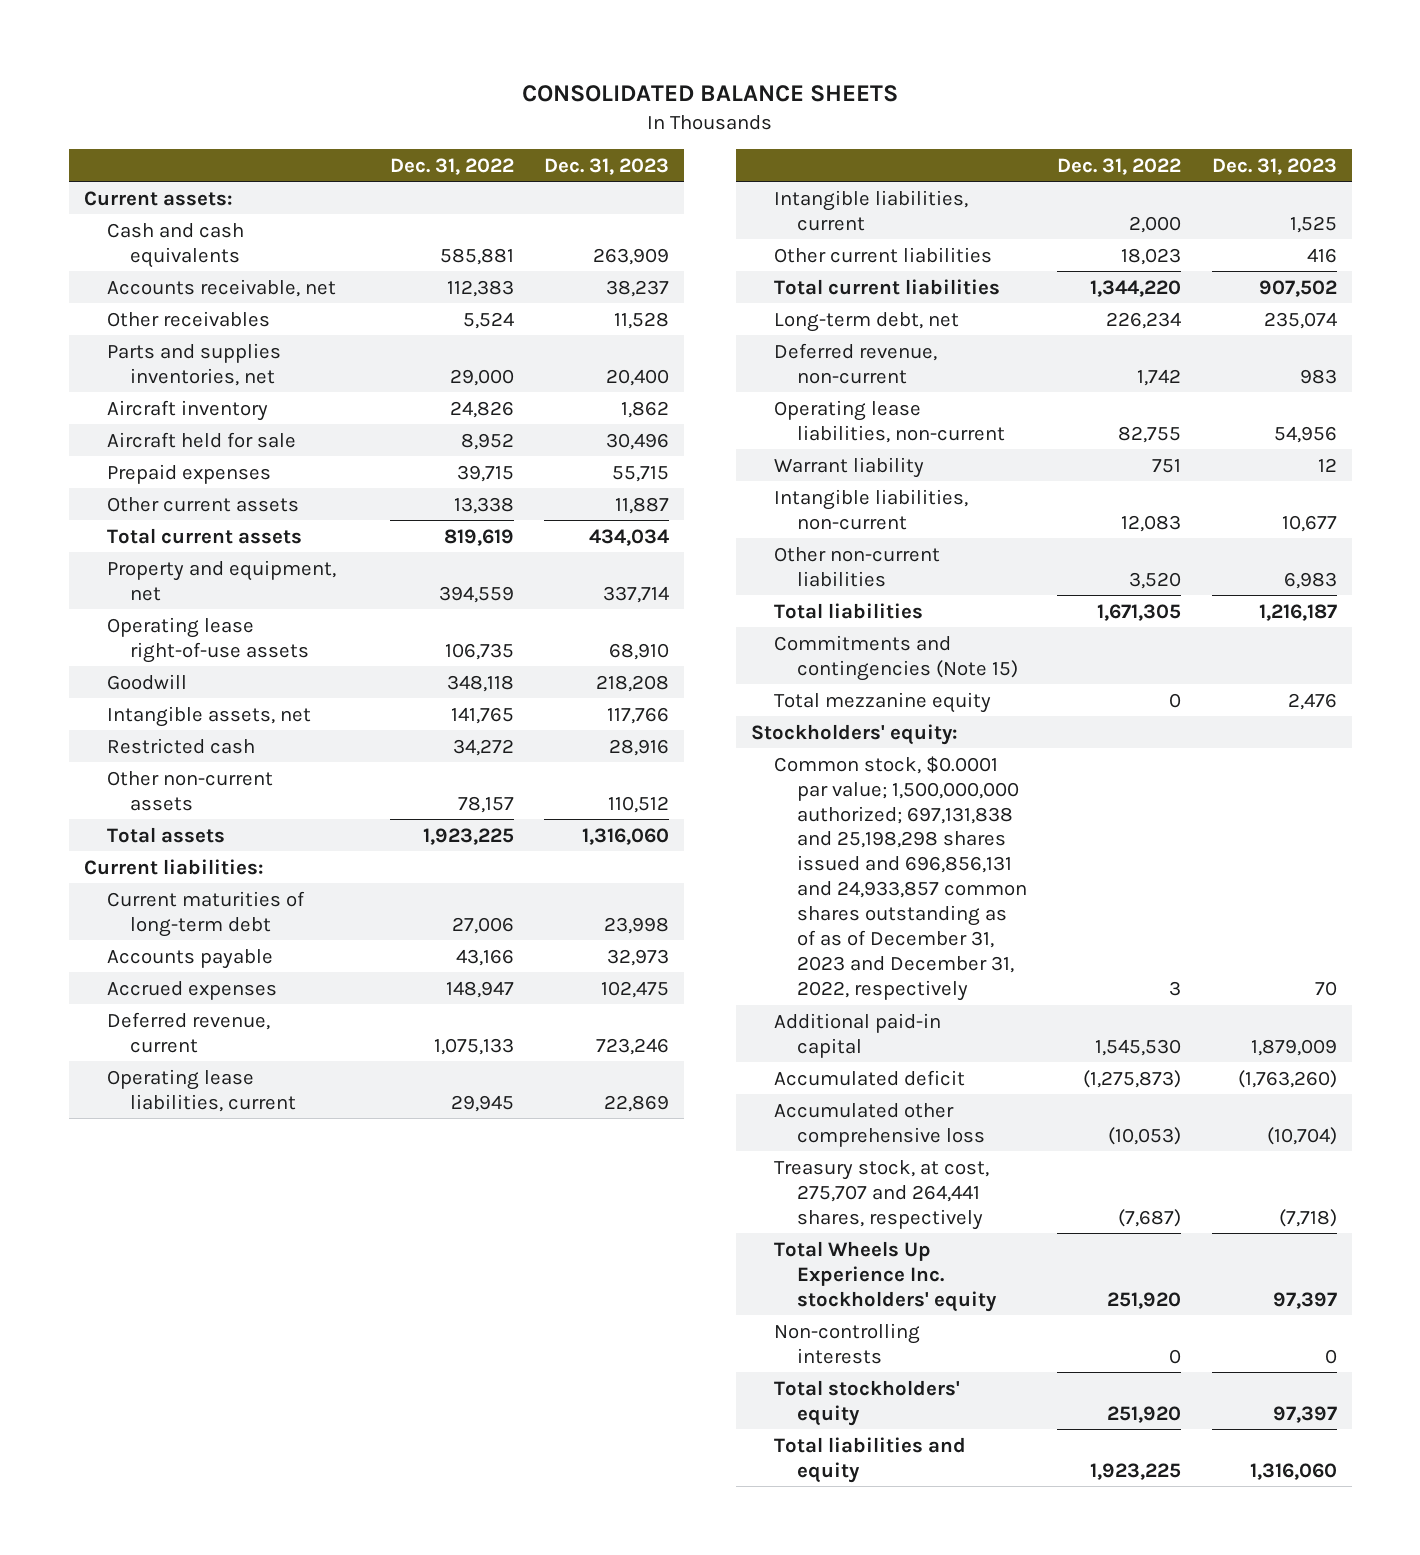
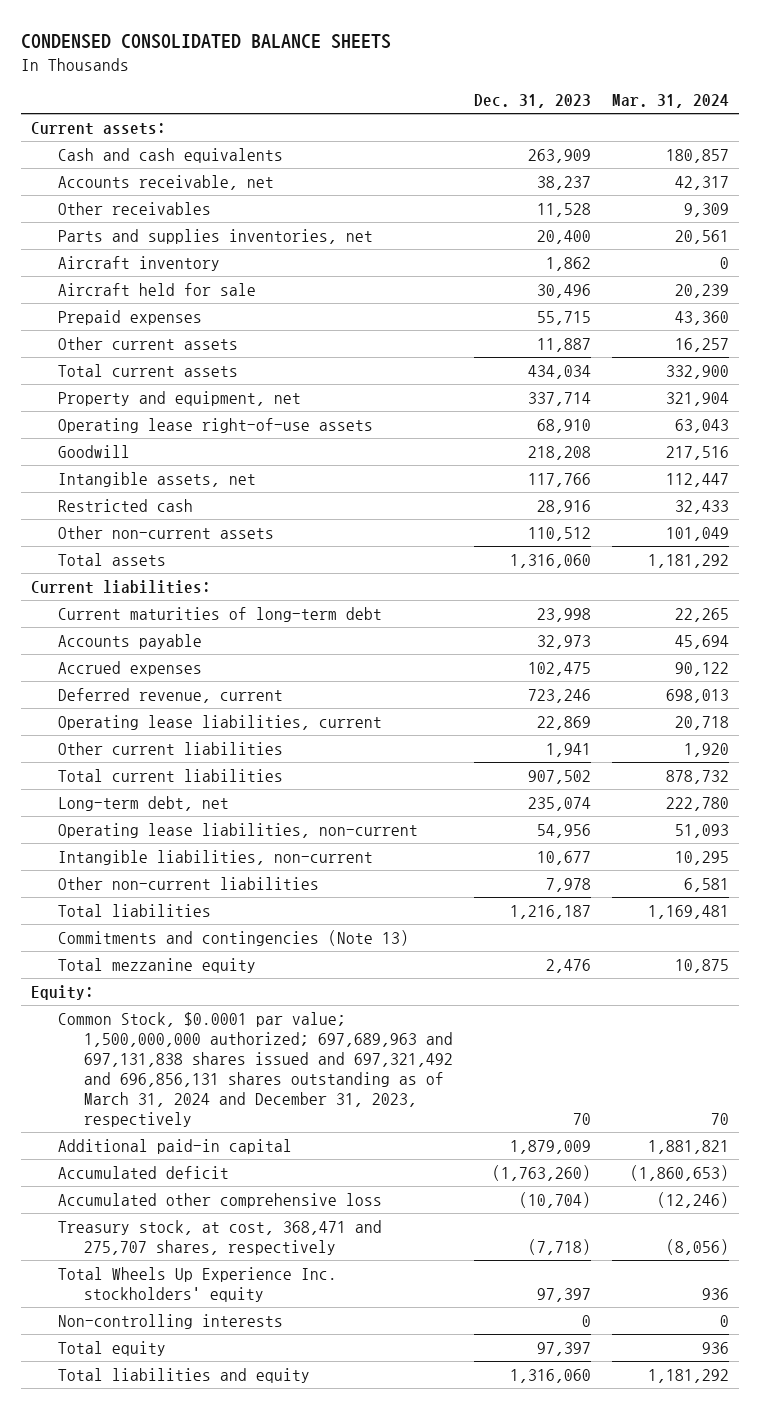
[522,84,899,102] CONSOLIDATED BALANCE SHEETS -> [20,33,391,49] CONDENSED CONSOLIDATED BALANCE SHEETS
[390,157,515,175] Dec. 31, 2022 -> none
none -> [611,94,729,109] Mar. 31, 2024
[774,189,969,231] Intangible liabilities, current -> none
[1306,247,1337,263] 416 -> [546,742,592,757] 1,941
[774,342,938,384] Deferred revenue, non-current -> none
[774,456,925,478] Warrant liability -> none
[1283,571,1337,589] 6,983 -> [546,877,592,892] 7,978
[774,634,1019,681] Commitments and contingencies (Note 15) -> [57,929,409,946] Commitments and contingencies (Note 13)
[751,723,959,745] Stockholders' equity: -> [31,984,95,1000] Equity:
[774,755,1028,1002] Common stock, $0.0001 par value; 1,500,000,000 authorized; 697,131,838 and 25,198,298 shares issued and 696,856,131 and 24,933,857 common shares outstanding as of as of December 31, 2023 and December 31, 2022, respectively -> [57,1011,454,1128] Common Stock, $0.0001 par value; 1,500,000,000 authorized; 697,689,963 and 697,131,838 shares issued and 697,321,492 and 696,856,131 shares outstanding as of March 31, 2024 and December 31, 2023, respectively
[774,1159,990,1230] Treasury stock, at cost, 275,707 and 264,441 shares, respectively -> [57,1219,382,1255] Treasury stock, at cost, 368,471 and 275,707 shares, respectively
[774,1379,961,1426] Total stockholders' equity -> [57,1340,166,1356] Total equity

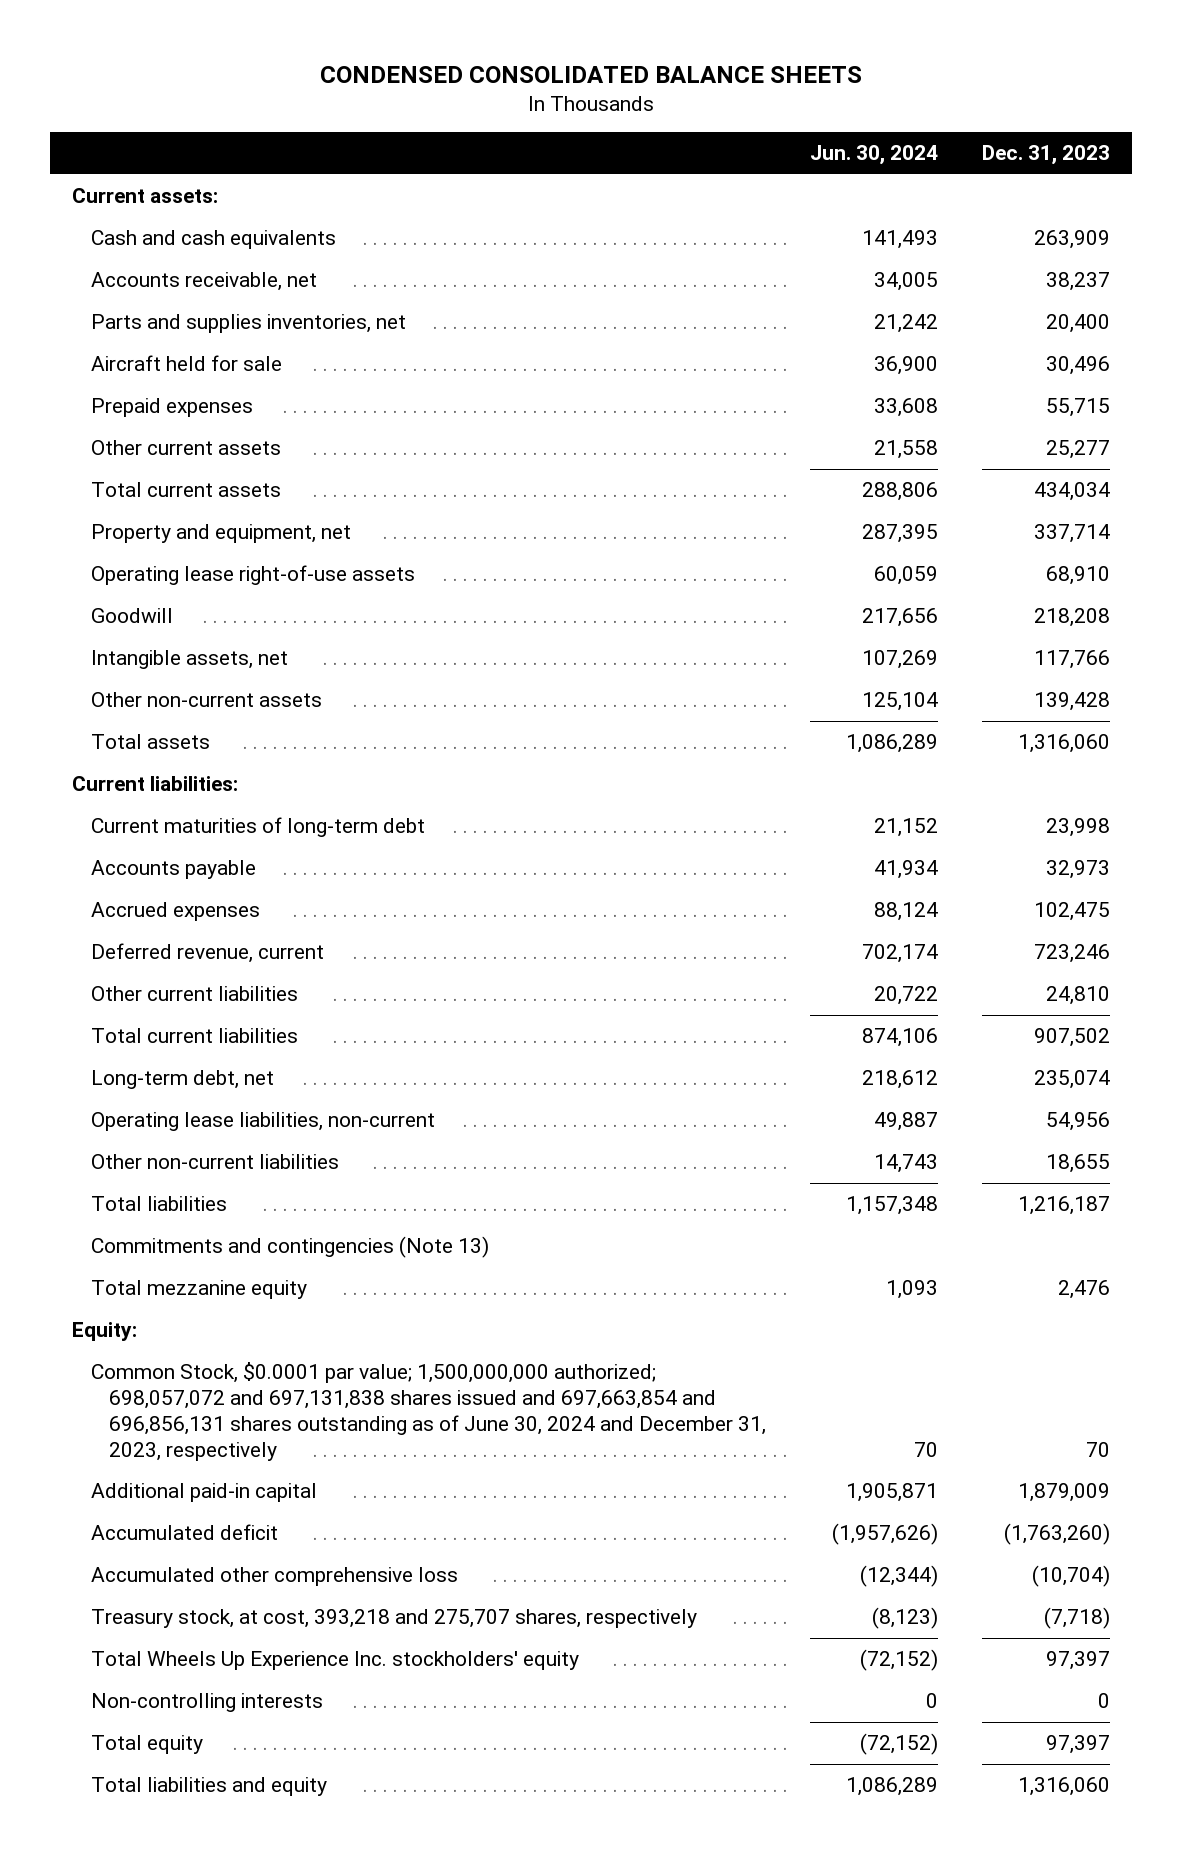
[611,94,729,109] Mar. 31, 2024 -> none
none -> [810,145,939,166] Jun. 30, 2024
[57,201,211,215] Other receivables -> none
[57,255,220,271] Aircraft inventory -> none
[537,337,592,352] 11,887 -> [1046,440,1111,460] 25,277
[57,498,193,512] Restricted cash -> none
[528,526,592,541] 110,512 -> [1034,692,1111,712] 139,428
[57,714,382,730] Operating lease liabilities, current -> none
[546,742,592,757] 1,941 -> [1046,986,1111,1006] 24,810
[57,849,373,865] Intangible liabilities, non-current -> none
[546,877,592,892] 7,978 -> [1046,1154,1111,1174] 18,655
[57,1011,454,1128] Common Stock, $0.0001 par value; 1,500,000,000 authorized; 697,689,963 and 697,131,838 shares issued and 697,321,492 and 696,856,131 shares outstanding as of March 31, 2024 and December 31, 2023, respectively -> [90,1362,766,1462] Common Stock, $0.0001 par value; 1,500,000,000 authorized; 698,057,072 and 697,131,838 shares issued and 697,663,854 and 696,856,131 shares outstanding as of June 30, 2024 and December 31, 2023, respectively
[57,1219,382,1255] Treasury stock, at cost, 368,471 and 275,707 shares, respectively -> [90,1609,697,1629] Treasury stock, at cost, 393,218 and 275,707 shares, respectively

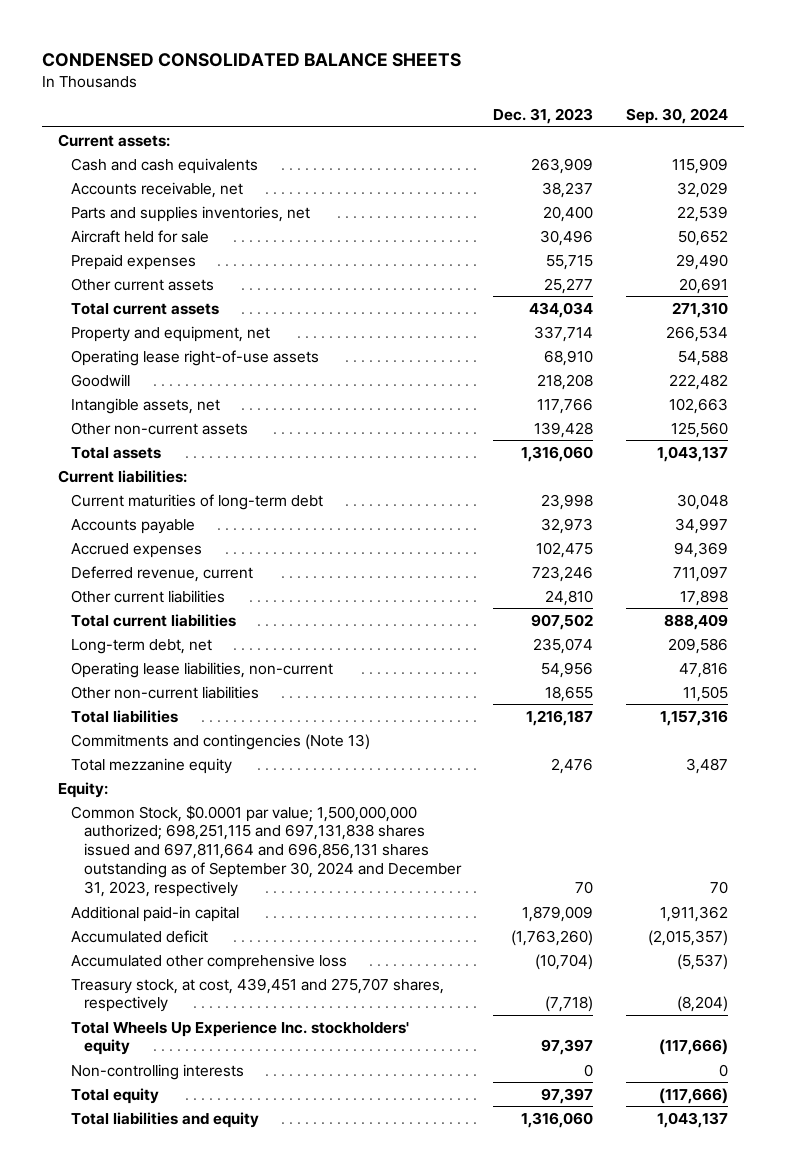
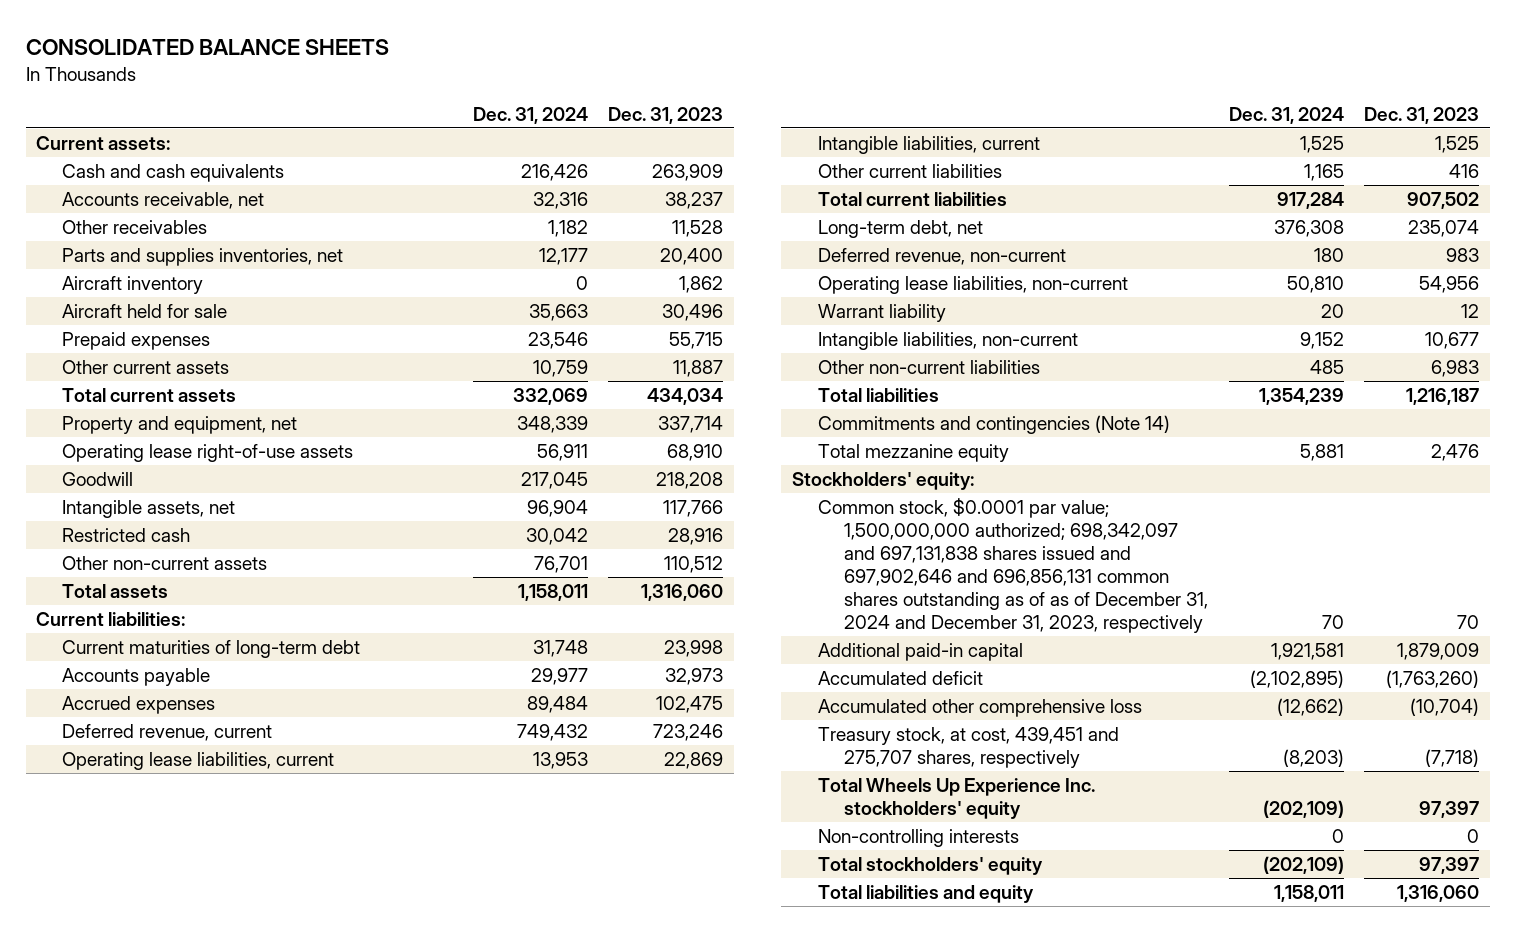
[42,53,462,68] CONDENSED CONSOLIDATED BALANCE SHEETS -> [25,39,389,56] CONSOLIDATED BALANCE SHEETS
[625,108,728,125] Sep. 30, 2024 -> none
none -> [472,106,588,124] Dec. 31, 2024
none -> [61,219,207,234] Other receivables
none -> [61,275,203,294] Aircraft inventory
[544,277,594,294] 25,277 -> [673,359,724,377] 11,887
none -> [61,527,190,542] Restricted cash
[534,421,594,438] 139,428 -> [664,555,724,573] 110,512
none -> [61,751,334,770] Operating lease liabilities, current
none -> [817,135,1040,154] Intangible liabilities, current
[545,589,594,606] 24,810 -> [1449,163,1480,178] 416
none -> [817,247,1066,265] Deferred revenue, non-current
none -> [817,303,946,322] Warrant liability
none -> [817,331,1078,350] Intangible liabilities, non-current
[545,685,594,702] 18,655 -> [1431,359,1480,377] 6,983
[71,733,371,750] Commitments and contingencies (Note 13) -> [817,414,1170,434] Commitments and contingencies (Note 14)
[58,781,109,798] Equity: -> [791,471,974,490] Stockholders' equity:
[71,804,462,898] Common Stock, $0.0001 par value; 1,500,000,000 authorized; 698,251,115 and 697,131,838 shares issued and 697,811,664 and 696,856,131 shares outstanding as of September 30, 2024 and December 31, 2023, respectively -> [817,497,1208,633] Common stock, $0.0001 par value; 1,500,000,000 authorized; 698,342,097 and 697,131,838 shares issued and 697,902,646 and 696,856,131 common shares outstanding as of as of December 31, 2024 and December 31, 2023, respectively
[71,1087,160,1104] Total equity -> [817,856,1043,875] Total stockholders' equity

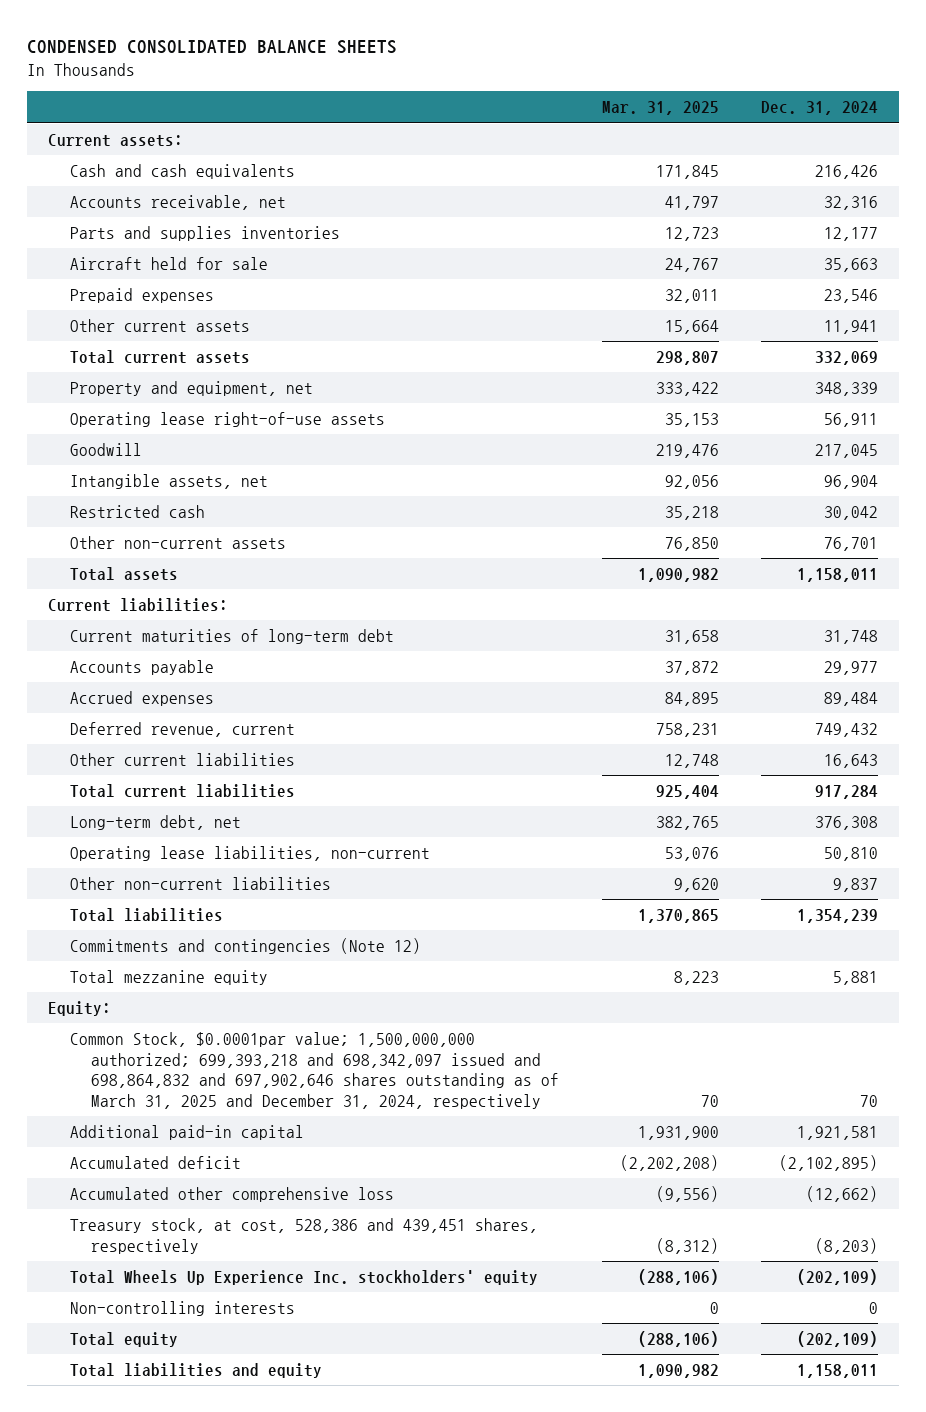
[25,39,389,56] CONSOLIDATED BALANCE SHEETS -> [26,40,397,55] CONDENSED CONSOLIDATED BALANCE SHEETS
[608,106,724,124] Dec. 31, 2023 -> none
none -> [601,101,719,116] Mar. 31, 2025
[61,219,207,234] Other receivables -> none
[61,275,203,294] Aircraft inventory -> none
[61,247,343,266] Parts and supplies inventories, net -> [69,225,340,241] Parts and supplies inventories
[532,359,588,377] 10,759 -> [824,319,879,334] 11,941
[61,751,334,770] Operating lease liabilities, current -> none
[817,135,1040,154] Intangible liabilities, current -> none
[1303,163,1344,181] 1,165 -> [824,753,879,768] 16,643
[817,247,1066,265] Deferred revenue, non-current -> none
[817,303,946,322] Warrant liability -> none
[817,331,1078,350] Intangible liabilities, non-current -> none
[1309,359,1344,374] 485 -> [833,877,879,892] 9,837
[817,414,1170,434] Commitments and contingencies (Note 14) -> [69,937,421,954] Commitments and contingencies (Note 12)
[791,471,974,490] Stockholders' equity: -> [47,1000,111,1016] Equity:
[817,497,1208,633] Common stock, $0.0001 par value; 1,500,000,000 authorized; 698,342,097 and 697,131,838 shares issued and 697,902,646 and 696,856,131 common shares outstanding as of as of December 31, 2024 and December 31, 2023, respectively -> [69,1031,560,1109] Common Stock, $0.0001par value; 1,500,000,000 authorized; 699,393,218 and 698,342,097 issued and 698,864,832 and 697,902,646 shares outstanding as of March 31, 2025 and December 31, 2024, respectively
[817,726,1119,768] Treasury stock, at cost, 439,451 and 275,707 shares, respectively -> [69,1217,538,1254] Treasury stock, at cost, 528,386 and 439,451 shares, respectively
[817,856,1043,875] Total stockholders' equity -> [69,1331,178,1347] Total equity

